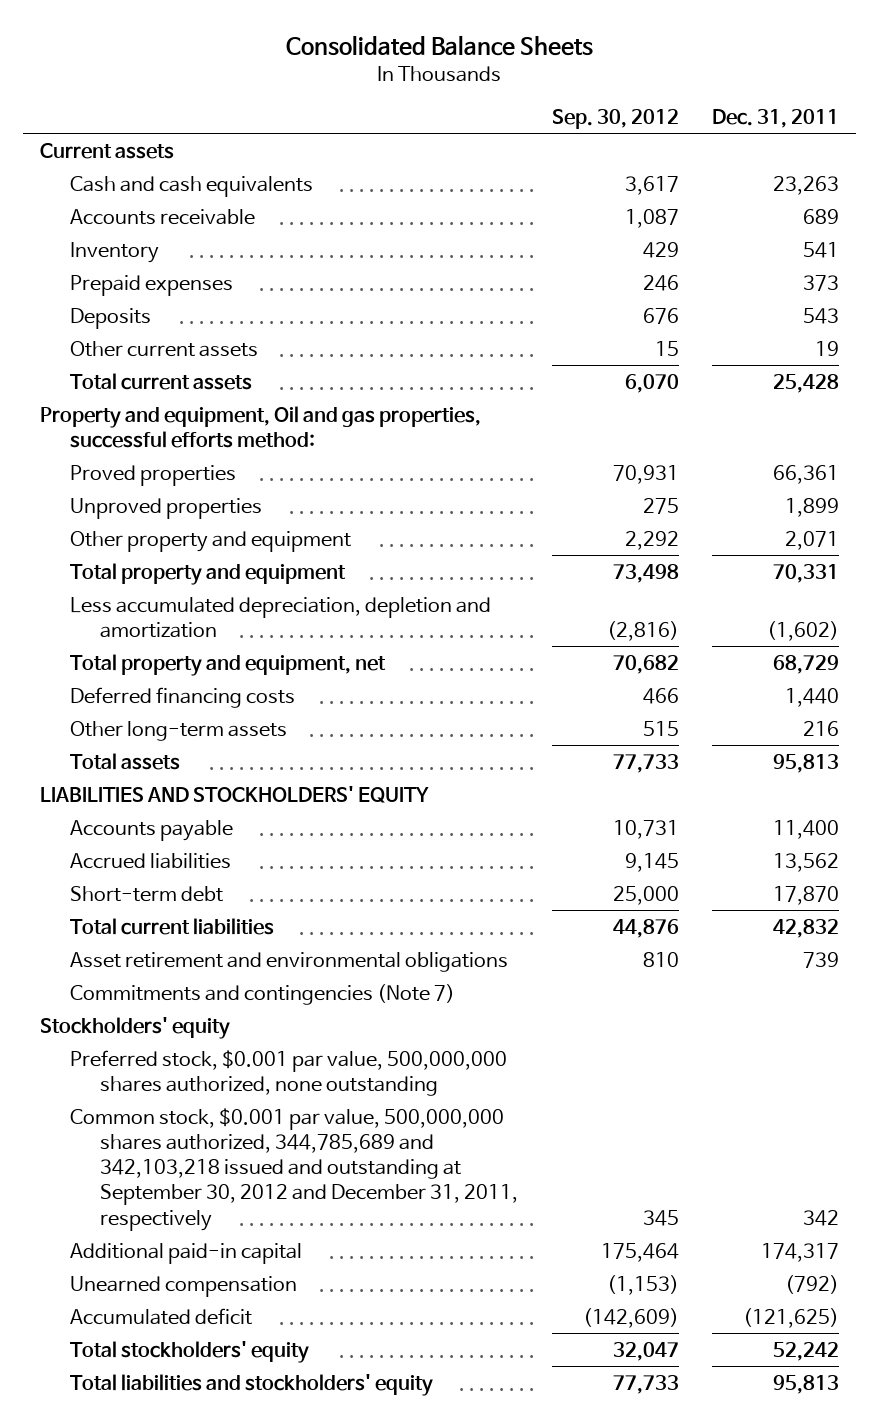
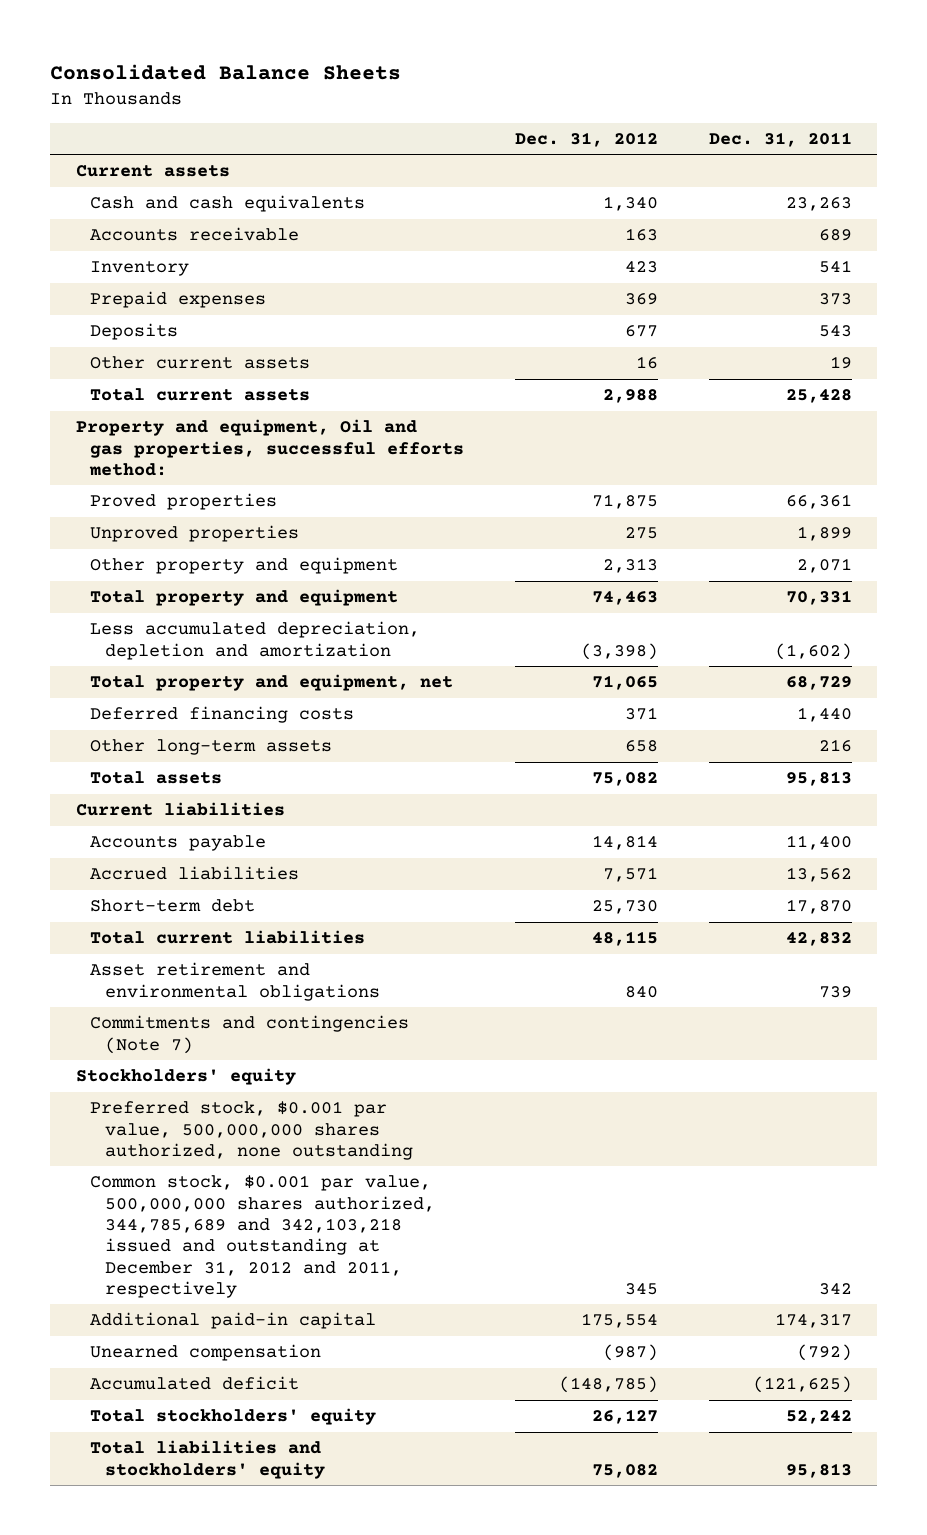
[551,108,679,129] Sep. 30, 2012 -> none
none -> [514,131,658,147] Dec. 31, 2012
[39,785,429,803] LIABILITIES AND STOCKHOLDERS' EQUITY -> none
none -> [75,802,285,817] Current liabilities
[69,1107,519,1231] Common stock, $0.001 par value, 500,000,000 shares authorized, 344,785,689 and 342,103,218 issued and outstanding at September 30, 2012 and December 31, 2011, respectively -> [90,1175,435,1299] Common stock, $0.001 par value, 500,000,000 shares authorized, 344,785,689 and 342,103,218 issued and outstanding at December 31, 2012 and 2011, respectively

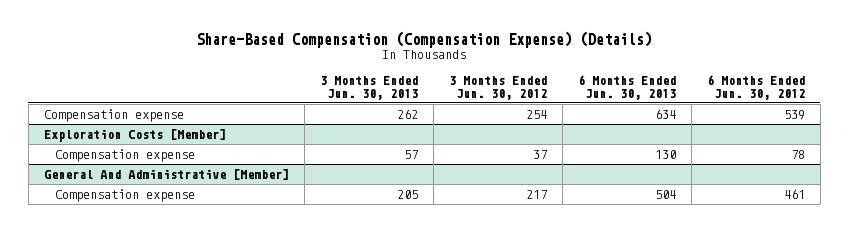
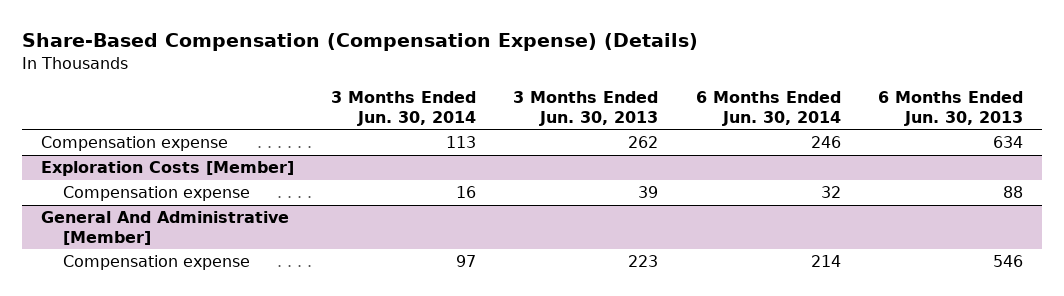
[448,75,547,100] 3 Months Ended Jun. 30, 2012 -> none
[706,74,805,100] 6 Months Ended Jun. 30, 2012 -> none
none -> [331,91,477,126] 3 Months Ended Jun. 30, 2014
none -> [695,91,841,126] 6 Months Ended Jun. 30, 2014
[403,149,418,159] 57 -> [638,186,659,199] 39
[654,149,676,159] 130 -> [1003,186,1024,199] 88
[396,189,418,199] 205 -> [628,255,659,268] 223
[654,189,676,199] 504 -> [993,255,1024,268] 546

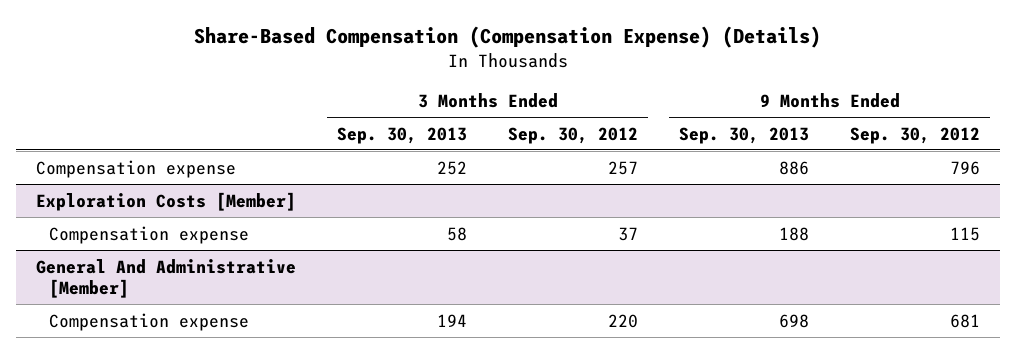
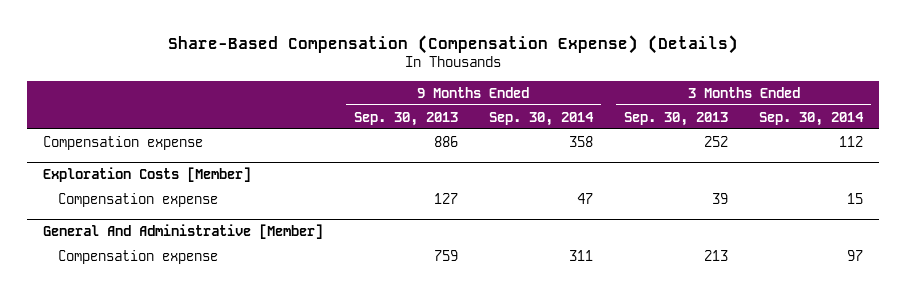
[508,126,639,144] Sep. 30, 2012 -> none
[849,126,980,144] Sep. 30, 2012 -> none
none -> [488,111,594,126] Sep. 30, 2014
none -> [759,111,865,126] Sep. 30, 2014
[447,226,468,241] 58 -> [712,192,729,204] 39
[779,226,810,241] 188 -> [433,192,458,204] 127
[437,313,468,327] 194 -> [704,249,729,261] 213
[779,313,810,328] 698 -> [433,249,458,261] 759

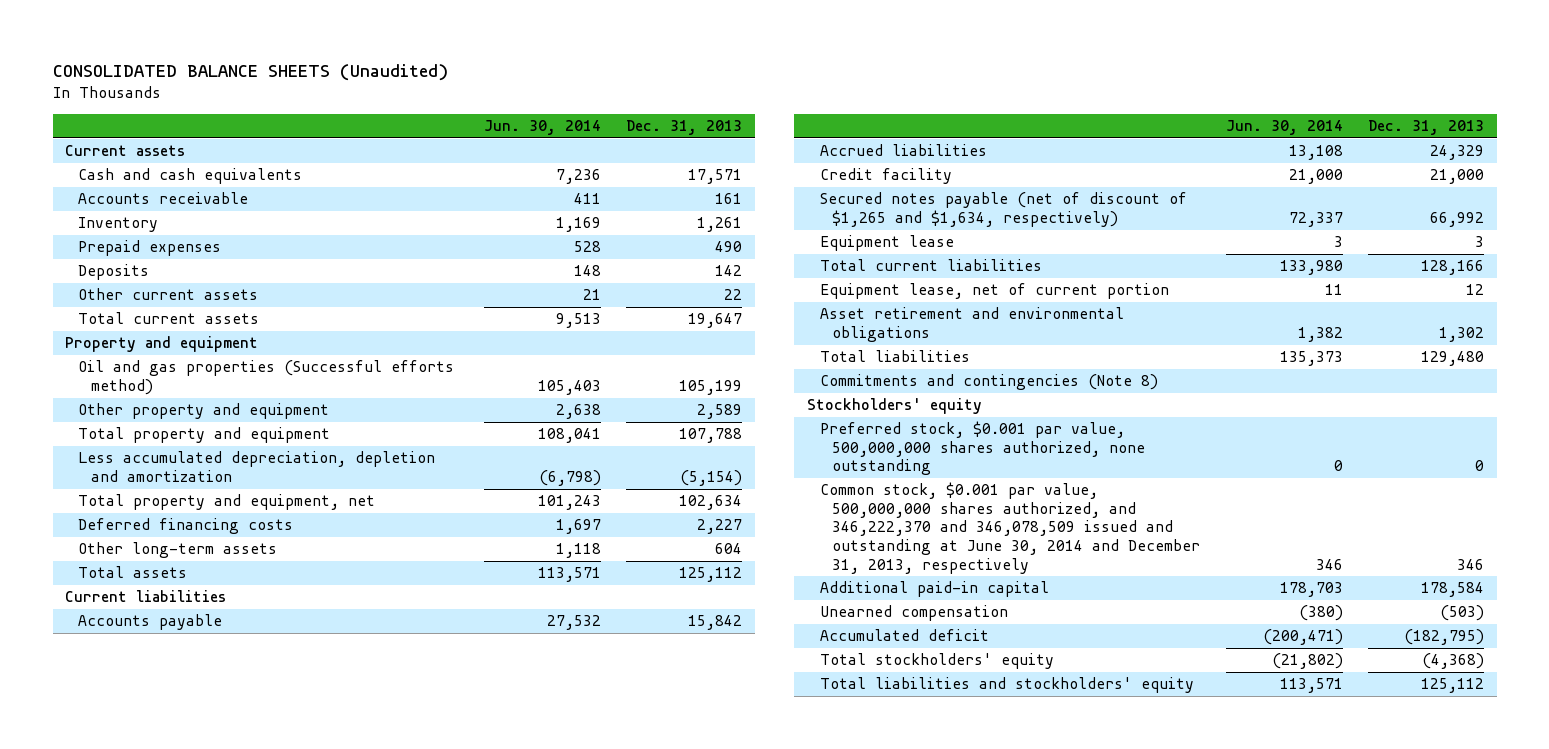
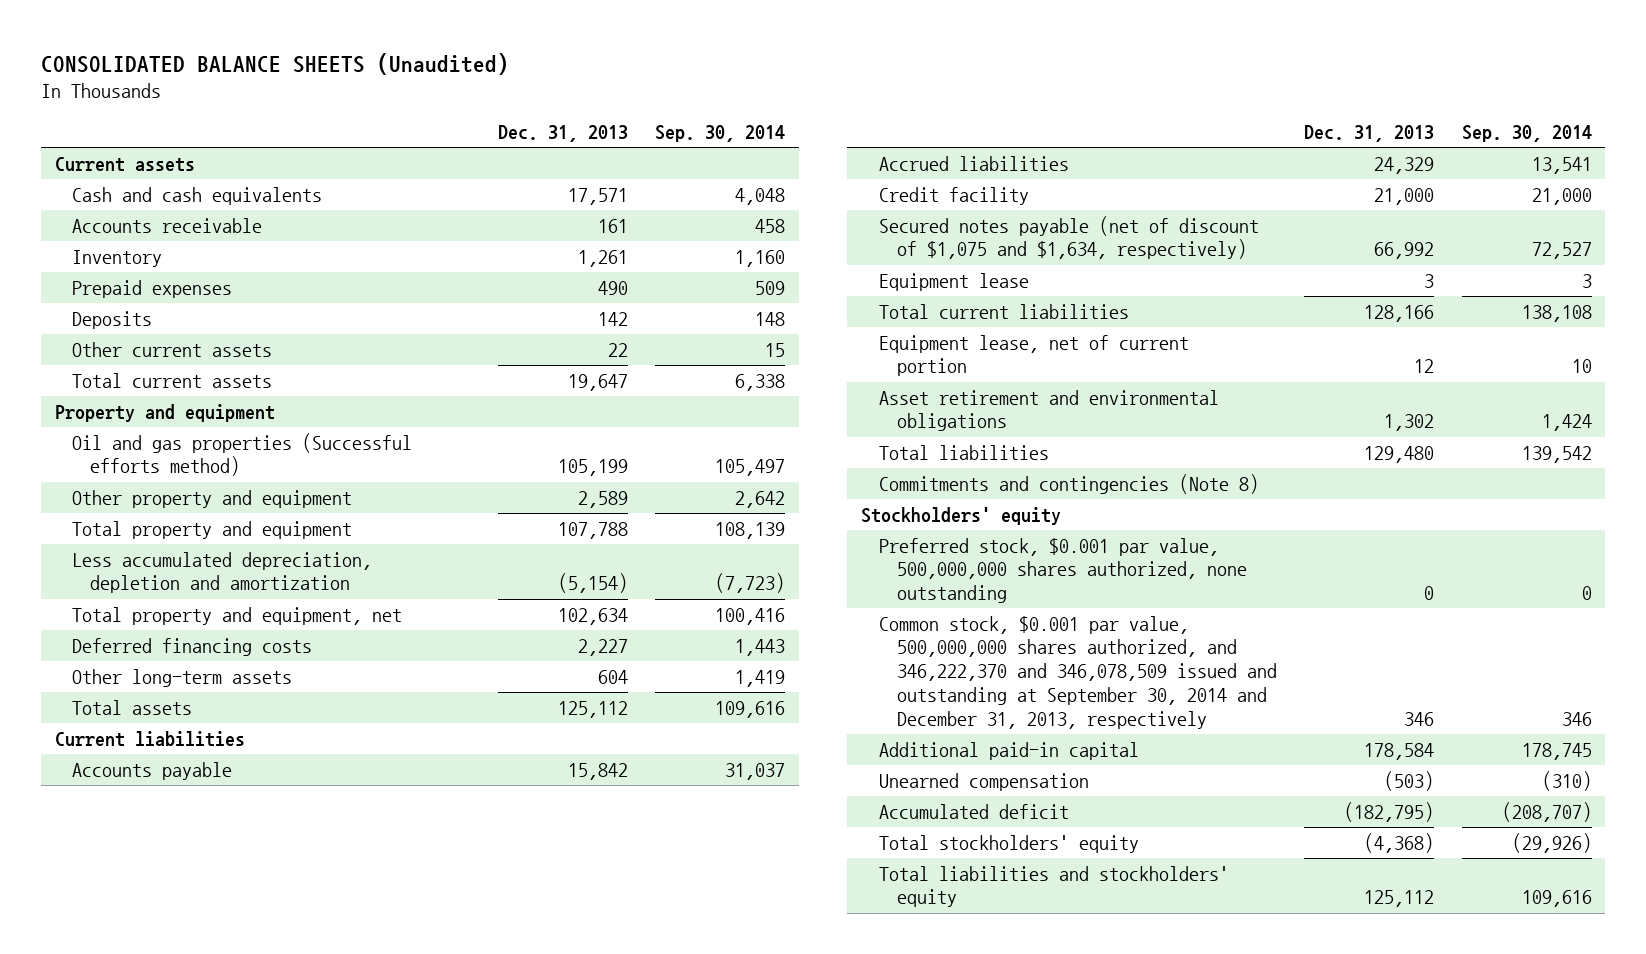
[483,120,601,136] Jun. 30, 2014 -> none
none -> [655,125,786,143] Sep. 30, 2014
[819,192,1187,227] Secured notes payable (net of discount of $1,265 and $1,634, respectively) -> [878,215,1259,260] Secured notes payable (net of discount of $1,075 and $1,634, respectively)
[819,482,1201,574] Common stock, $0.001 par value, 500,000,000 shares authorized, and 346,222,370 and 346,078,509 issued and outstanding at June 30, 2014 and December 31, 2013, respectively -> [878,615,1277,729] Common stock, $0.001 par value, 500,000,000 shares authorized, and 346,222,370 and 346,078,509 issued and outstanding at September 30, 2014 and December 31, 2013, respectively

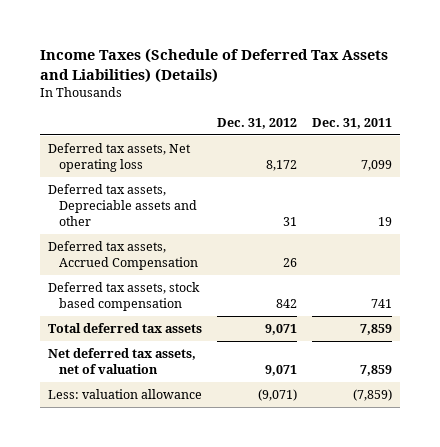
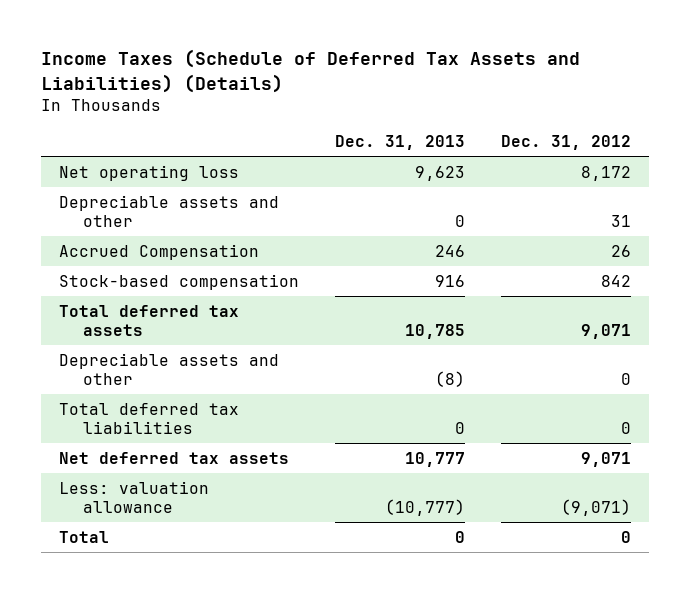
[312,117,393,129] Dec. 31, 2011 -> none
none -> [334,135,465,151] Dec. 31, 2013
[47,143,191,173] Deferred tax assets, Net operating loss -> [58,164,239,181] Net operating loss
[47,184,198,226] Deferred tax assets, Depreciable assets and other -> [58,194,279,227] Depreciable assets and other
[47,241,199,271] Deferred tax assets, Accrued Compensation -> [58,243,259,260] Accrued Compensation
[47,282,200,312] Deferred tax assets, stock based compensation -> [58,273,299,290] Stock-based compensation
none -> [58,352,279,385] Depreciable assets and other
none -> [58,402,239,434] Total deferred tax liabilities
[47,348,196,375] Net deferred tax assets, net of valuation -> [58,451,289,464] Net deferred tax assets
none -> [58,530,109,543] Total

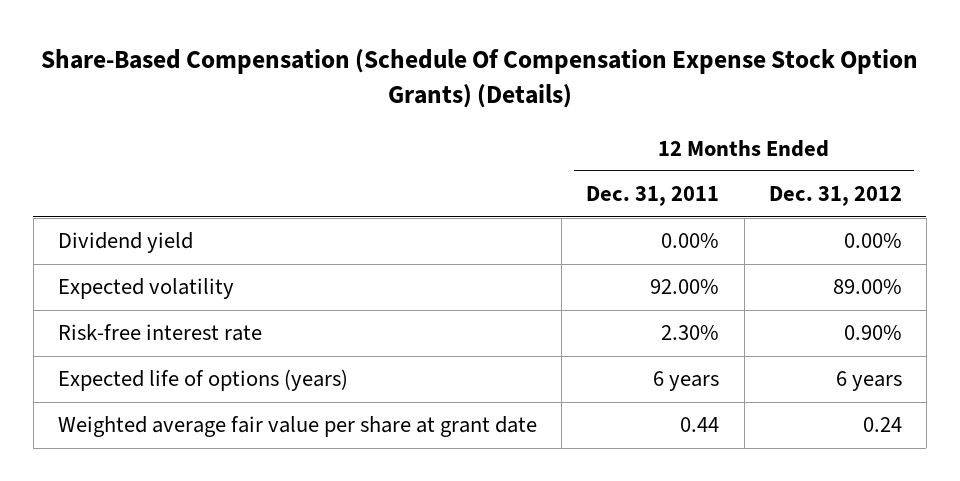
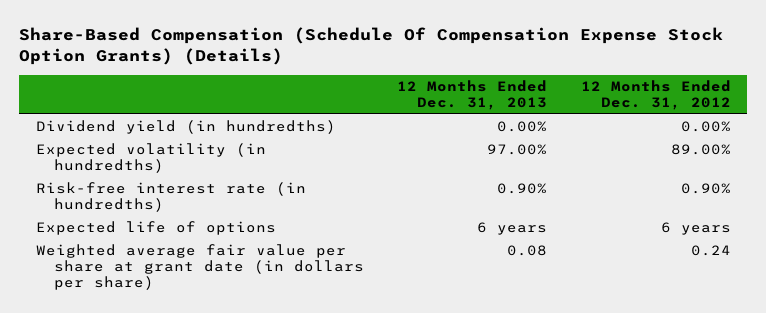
[586,186,720,207] Dec. 31, 2011 -> none
none -> [397,80,548,111] 12 Months Ended Dec. 31, 2013
[58,232,194,254] Dividend yield -> [35,120,336,135] Dividend yield (in hundredths)
[58,278,235,300] Expected volatility -> [35,143,266,174] Expected volatility (in hundredths)
[58,324,263,342] Risk-free interest rate -> [35,182,306,213] Risk-free interest rate (in hundredths)
[58,369,349,392] Expected life of options (years) -> [35,221,276,236] Expected life of options
[58,416,538,438] Weighted average fair value per share at grant date -> [35,244,364,290] Weighted average fair value per share at grant date (in dollars per share)

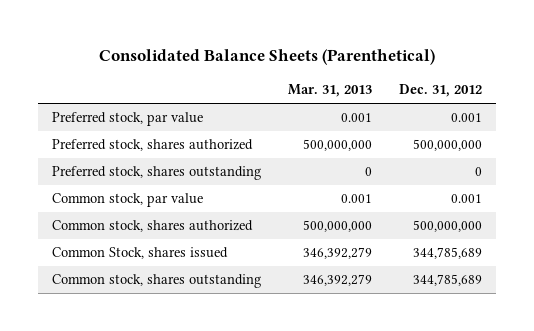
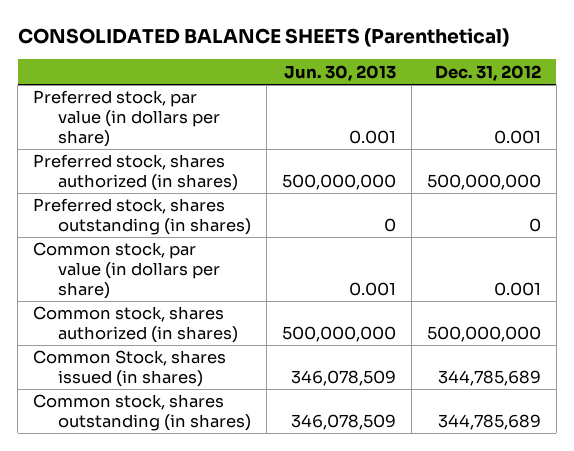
[99,49,436,66] Consolidated Balance Sheets (Parenthetical) -> [17,28,509,48] CONSOLIDATED BALANCE SHEETS (Parenthetical)
[288,84,373,98] Mar. 31, 2013 -> none
none -> [283,64,396,81] Jun. 30, 2013
[51,112,203,127] Preferred stock, par value -> [33,90,220,147] Preferred stock, par value (in dollars per share)
[51,139,253,152] Preferred stock, shares authorized -> [33,154,238,191] Preferred stock, shares authorized (in shares)
[51,166,261,181] Preferred stock, shares outstanding -> [33,198,251,235] Preferred stock, shares outstanding (in shares)
[51,193,203,208] Common stock, par value -> [33,242,220,299] Common stock, par value (in dollars per share)
[51,220,253,233] Common stock, shares authorized -> [33,306,238,343] Common stock, shares authorized (in shares)
[51,247,228,260] Common Stock, shares issued -> [33,350,227,387] Common Stock, shares issued (in shares)
[51,274,261,289] Common stock, shares outstanding -> [33,394,251,431] Common stock, shares outstanding (in shares)

